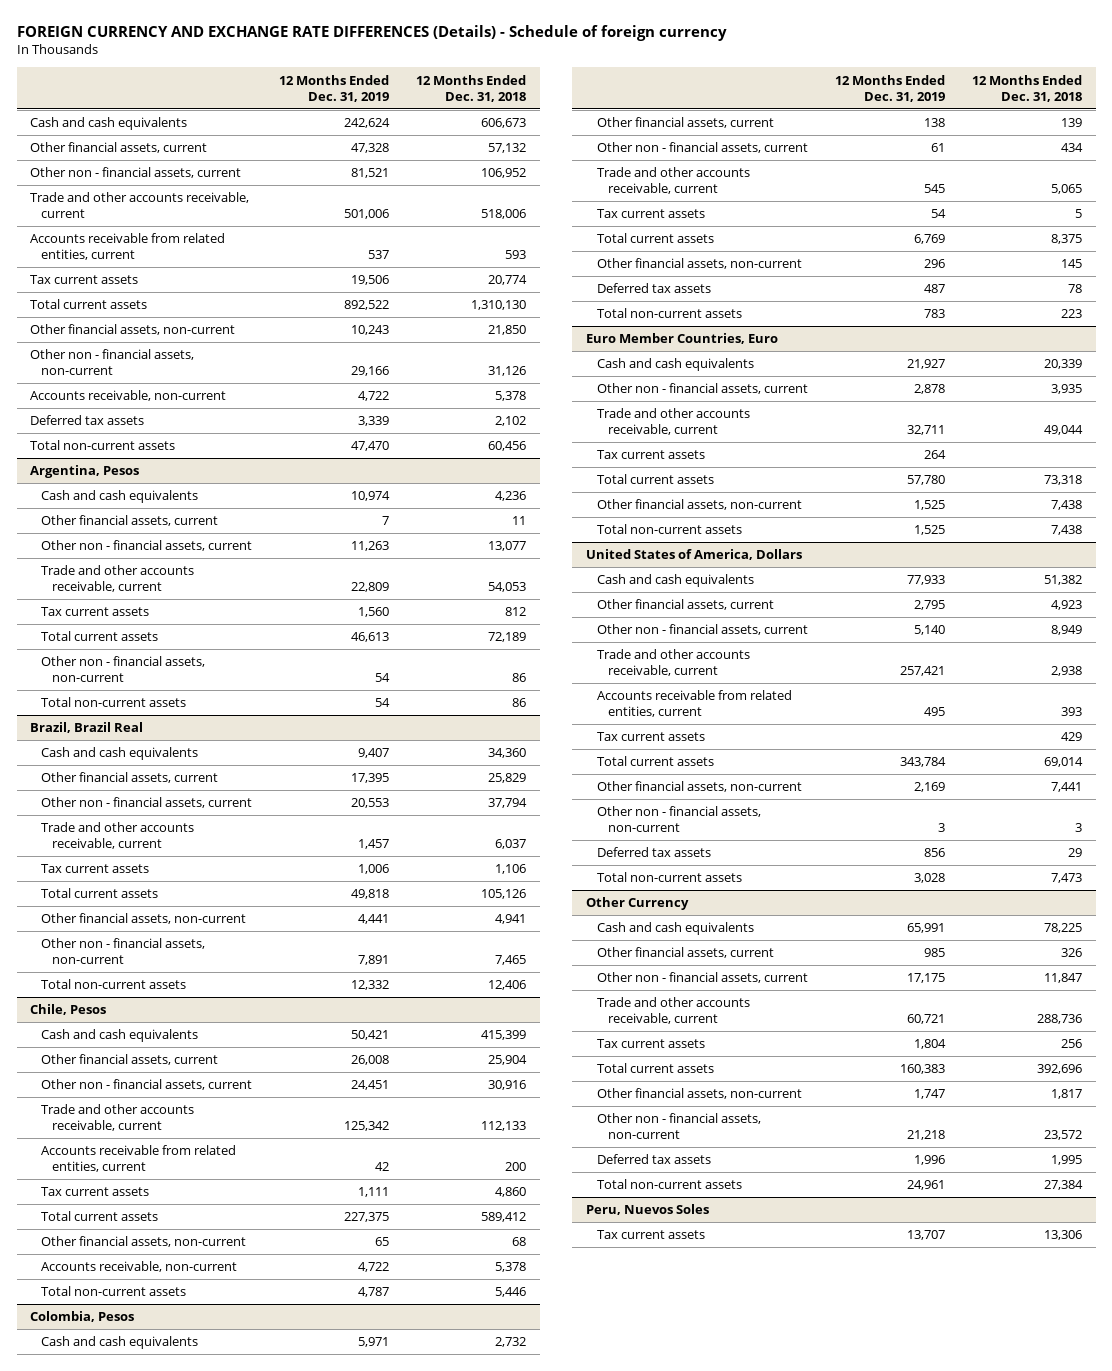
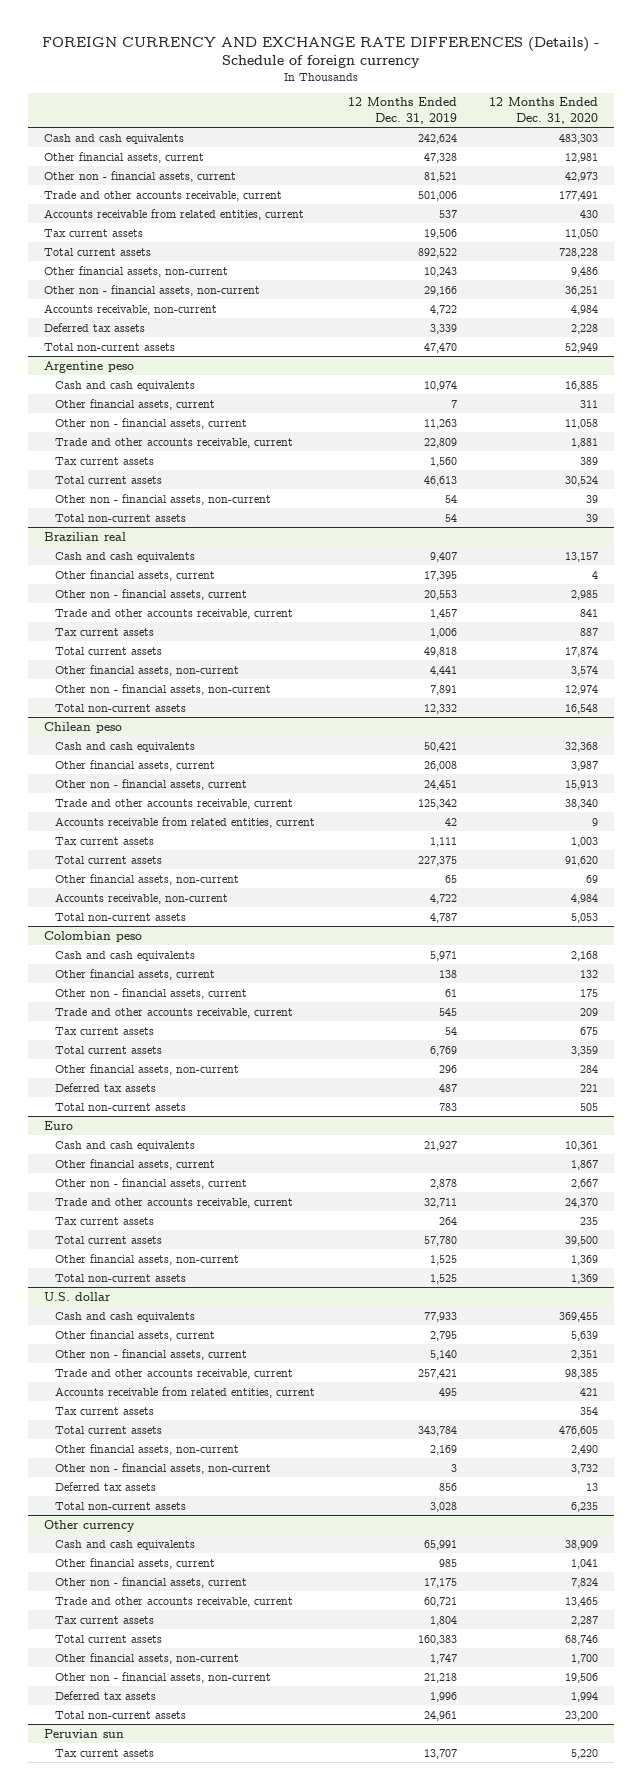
[416,74,527,102] 12 Months Ended Dec. 31, 2018 -> none
none -> [488,97,598,124] 12 Months Ended Dec. 31, 2020
[30,465,140,479] Argentina, Pesos -> [44,360,135,373] Argentine peso
[30,722,144,734] Brazil, Brazil Real -> [44,531,127,541] Brazilian real
[30,1004,107,1016] Chile, Pesos -> [44,721,123,733] Chilean peso
[30,1311,135,1323] Colombia, Pesos -> [44,930,143,942] Colombian peso
[585,333,778,345] Euro Member Countries, Euro -> [44,1120,74,1130] Euro
none -> [55,1158,216,1170] Other financial assets, current
[585,549,802,561] United States of America, Dollars -> [44,1291,112,1301] U.S. dollar
[585,897,689,911] Other Currency -> [44,1519,136,1532] Other currency
[585,1204,709,1216] Peru, Nuevos Soles -> none
none -> [44,1728,125,1738] Peruvian sun

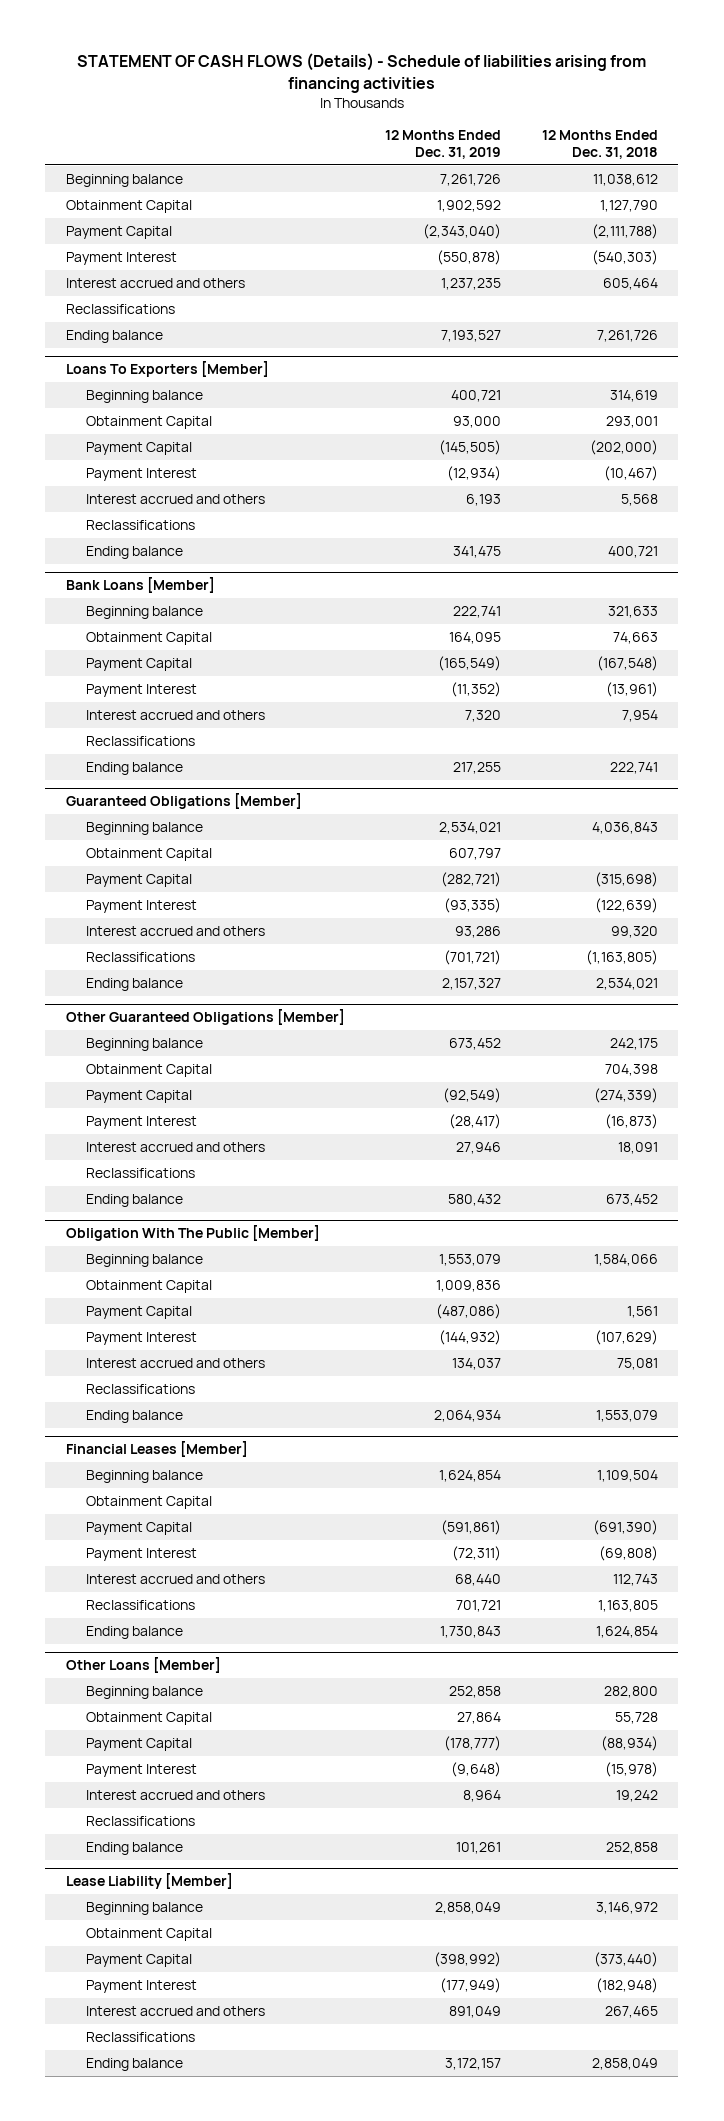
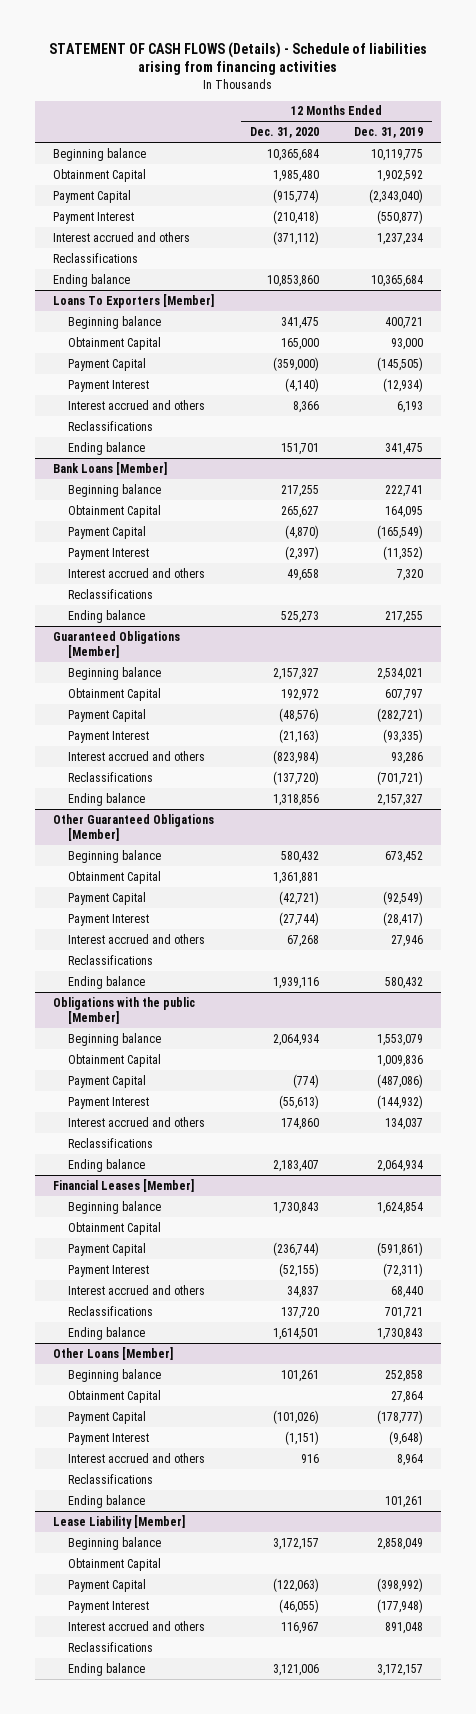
[541,130,658,160] 12 Months Ended Dec. 31, 2018 -> none
none -> [249,127,319,139] Dec. 31, 2020
[440,174,502,187] 7,261,726 -> [371,148,424,161] 10,119,775
[437,250,502,266] (550,878) -> [377,209,424,224] (550,877)
[441,278,502,291] 1,237,235 -> [377,232,424,245] 1,237,234
[441,330,502,343] 7,193,527 -> [371,274,424,287] 10,365,684
[65,1225,320,1242] Obligation With The Public [Member] -> [52,996,195,1025] Obligations with the public [Member]
[440,1978,502,1994] (177,949) -> [377,1598,424,1613] (177,948)
[449,2006,502,2019] 891,049 -> [385,1621,424,1634] 891,048

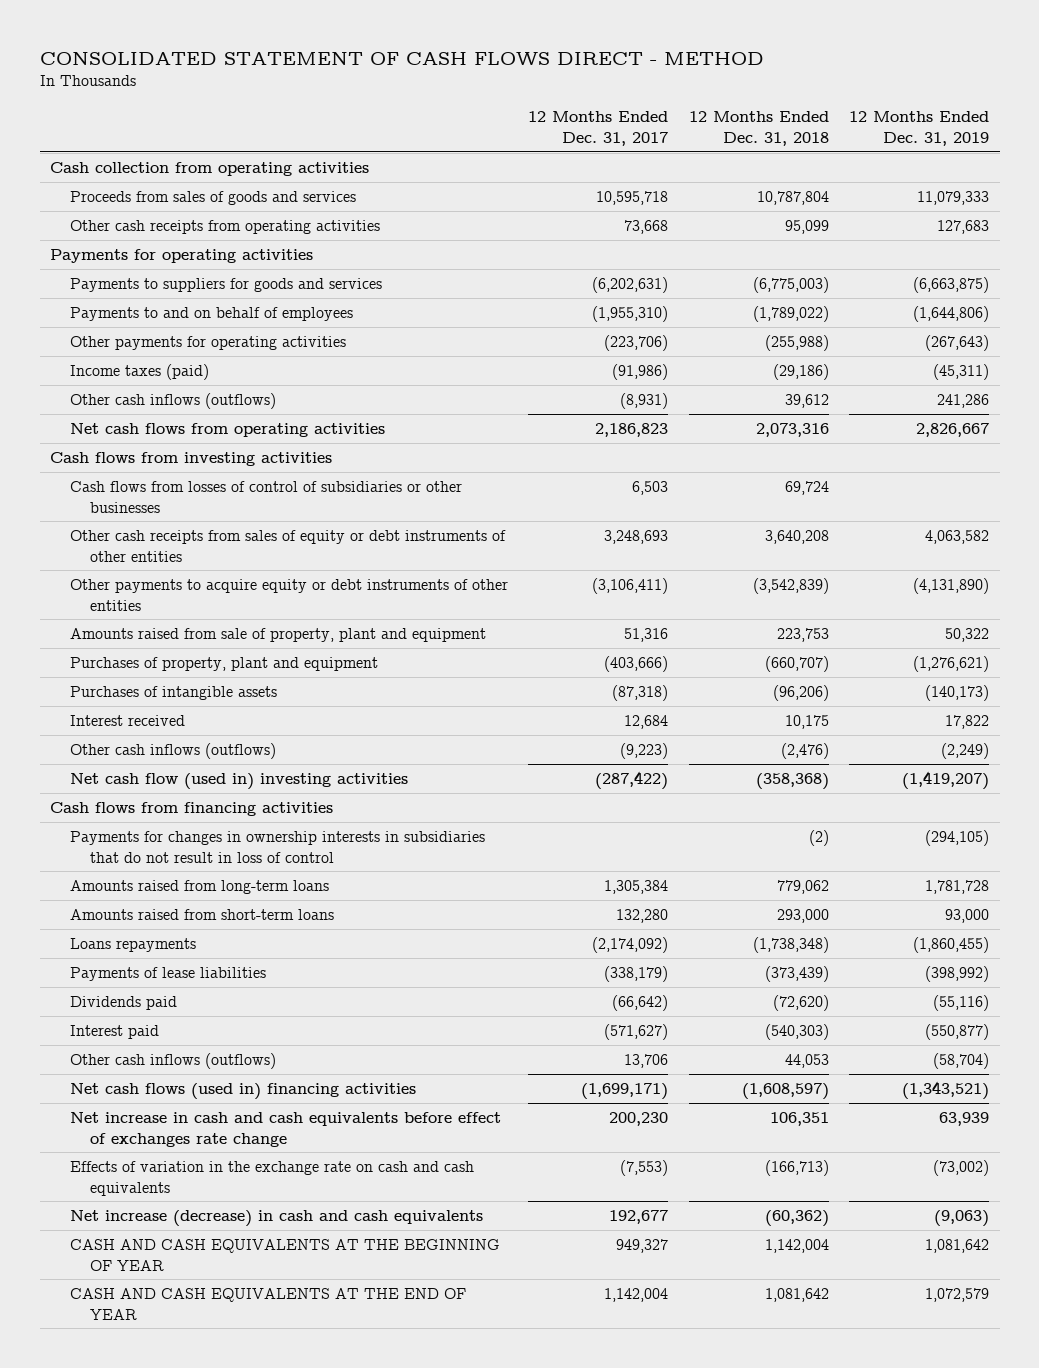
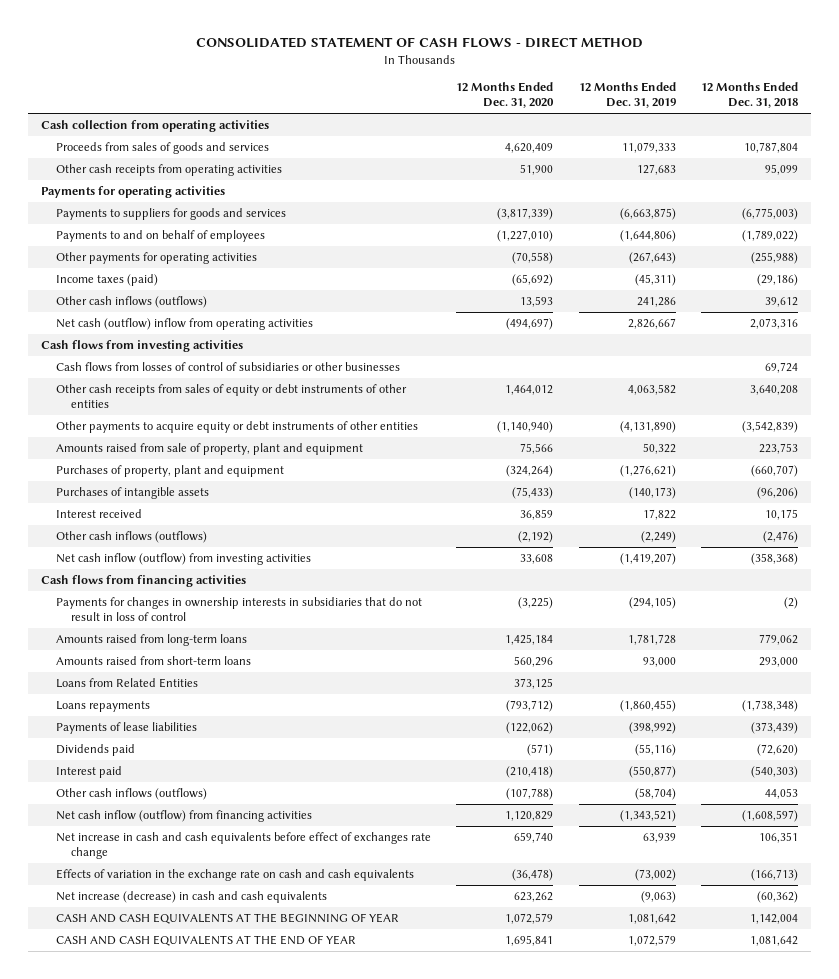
[39,51,764,65] CONSOLIDATED STATEMENT OF CASH FLOWS DIRECT - METHOD -> [195,36,643,48] CONSOLIDATED STATEMENT OF CASH FLOWS - DIRECT METHOD
[528,111,669,147] 12 Months Ended Dec. 31, 2017 -> none
none -> [456,81,555,109] 12 Months Ended Dec. 31, 2020
[70,422,386,437] Net cash flows from operating activities -> [55,317,313,330] Net cash (outflow) inflow from operating activities
[70,772,409,790] Net cash flow (used in) investing activities -> [55,552,311,565] Net cash inflow (outflow) from investing activities
none -> [55,677,198,688] Loans from Related Entities
[70,1082,417,1100] Net cash flows (used in) financing activities -> [55,809,312,822] Net cash inflow (outflow) from financing activities

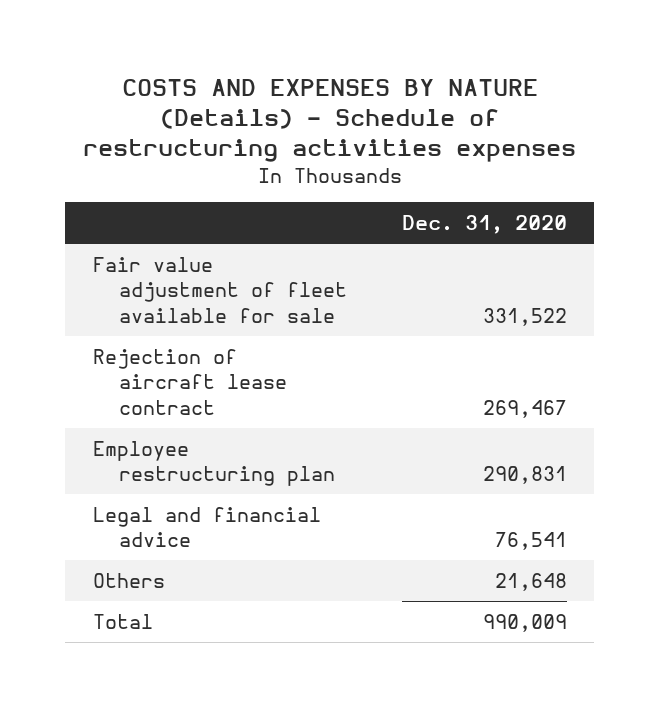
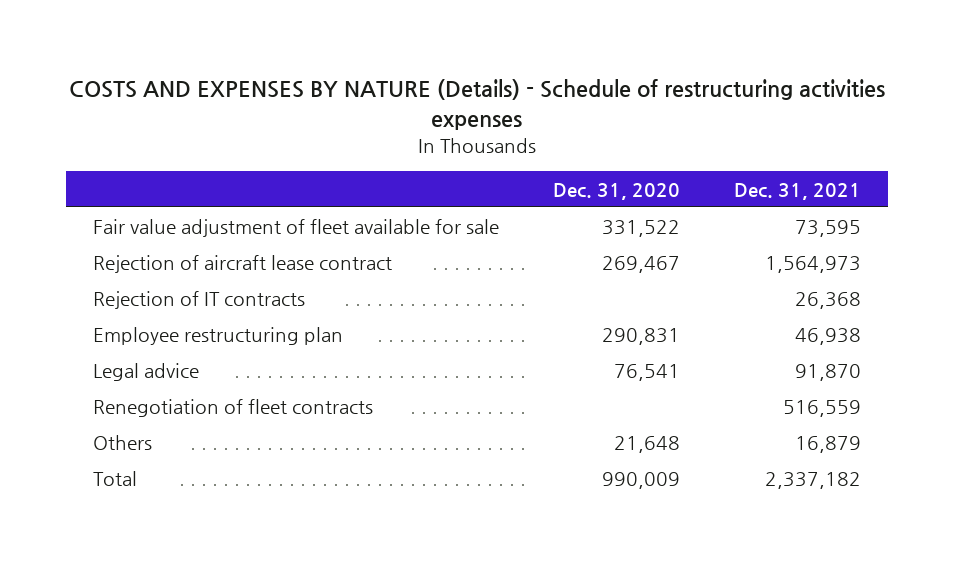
none -> [734,182,862,200] Dec. 31, 2021
none -> [93,290,306,309] Rejection of IT contracts
[92,506,321,548] Legal and financial advice -> [93,362,200,381] Legal advice
none -> [93,398,374,417] Renegotiation of fleet contracts

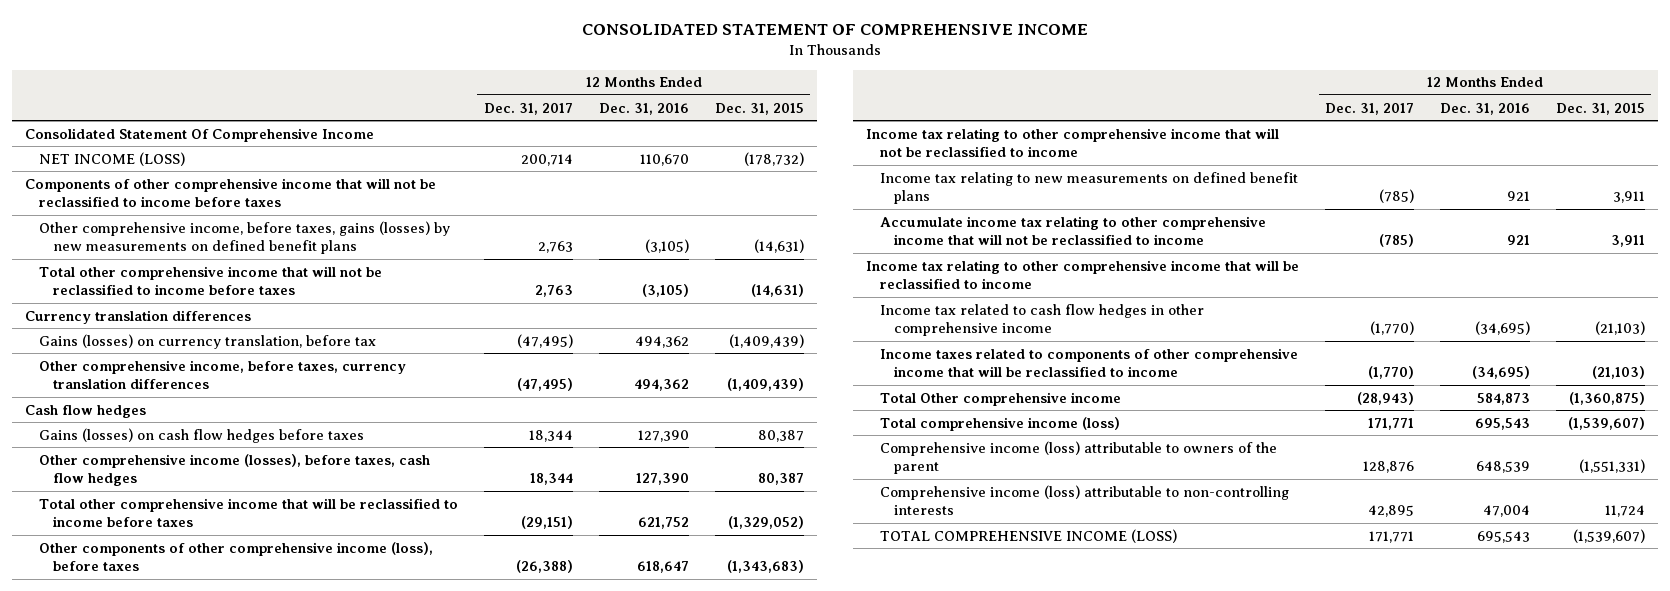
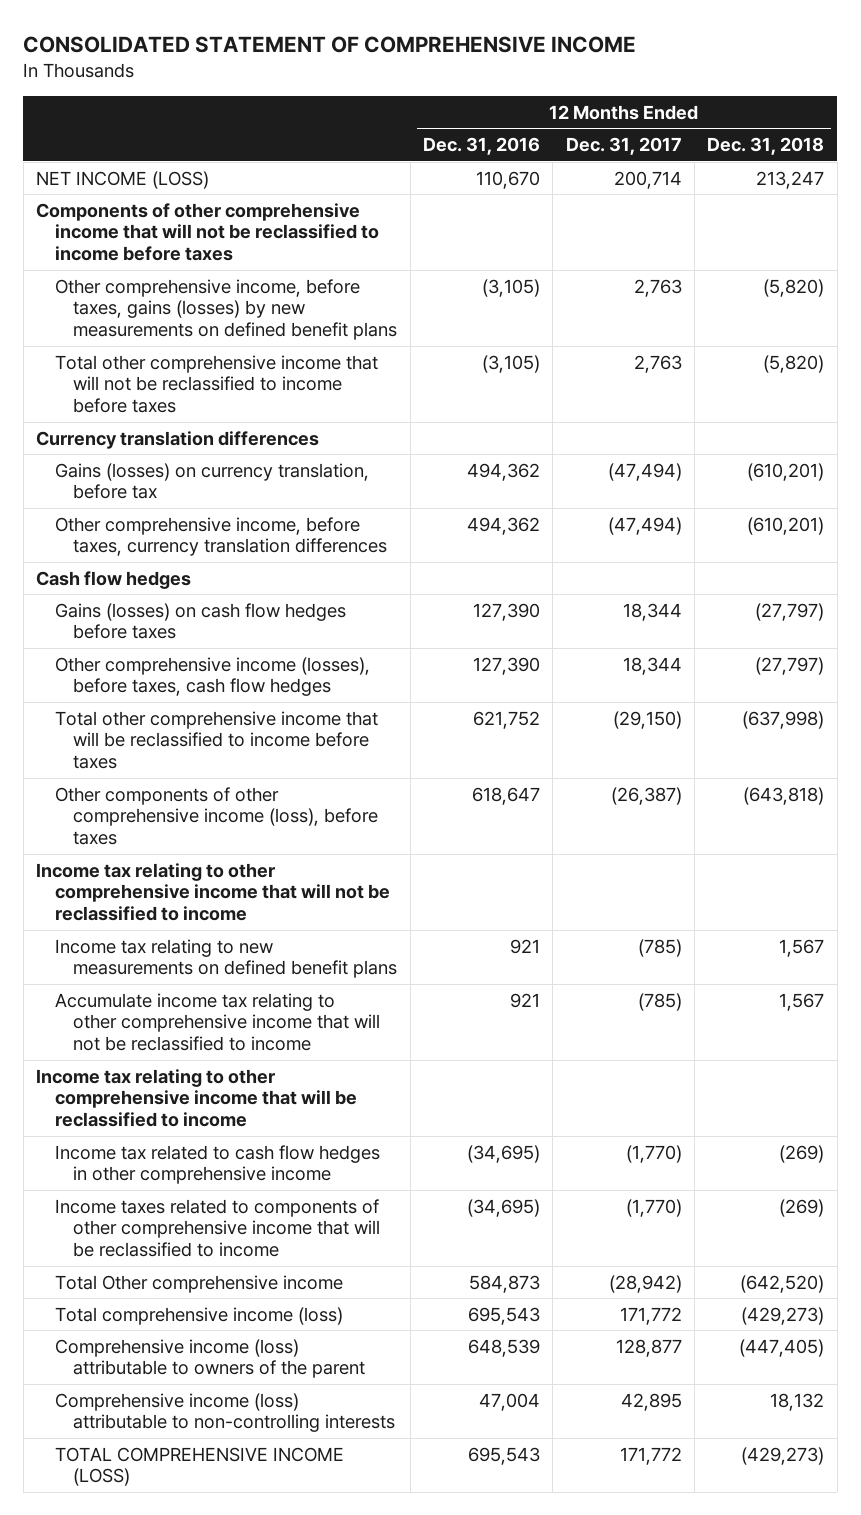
[714,102,804,115] Dec. 31, 2015 -> none
none -> [707,136,825,155] Dec. 31, 2018
[25,127,375,142] Consolidated Statement Of Comprehensive Income -> none
[516,333,573,348] (47,495) -> [607,462,682,481] (47,494)
[516,378,573,392] (47,495) -> [607,516,682,535] (47,494)
[520,516,573,530] (29,151) -> [612,710,682,729] (29,150)
[515,560,573,574] (26,388) -> [610,786,682,805] (26,387)
[1357,391,1415,405] (28,943) -> [608,1274,682,1293] (28,942)
[1368,417,1415,430] 171,771 -> [619,1306,682,1325] 171,772
[1363,461,1415,474] 128,876 -> [615,1338,682,1357] 128,877
[1369,530,1415,543] 171,771 -> [619,1446,682,1465] 171,772

